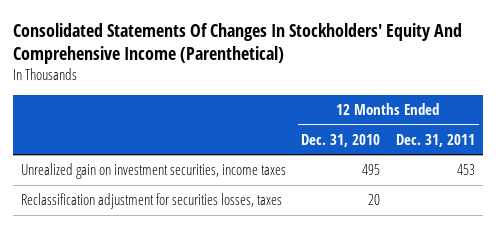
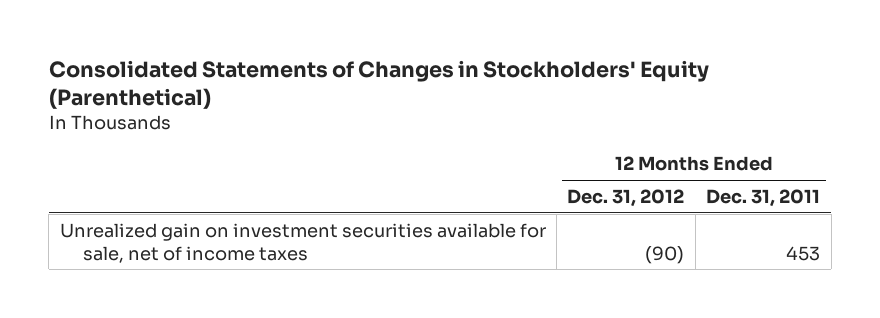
[13,22,463,64] Consolidated Statements Of Changes In Stockholders' Equity And Comprehensive Income (Parenthetical) -> [48,59,709,109] Consolidated Statements of Changes in Stockholders' Equity (Parenthetical)
[301,134,381,148] Dec. 31, 2010 -> none
none -> [567,189,685,208] Dec. 31, 2012
[20,193,282,210] Reclassification adjustment for securities losses, taxes -> none
[20,163,286,180] Unrealized gain on investment securities, income taxes -> [59,222,546,263] Unrealized gain on investment securities available for sale, net of income taxes

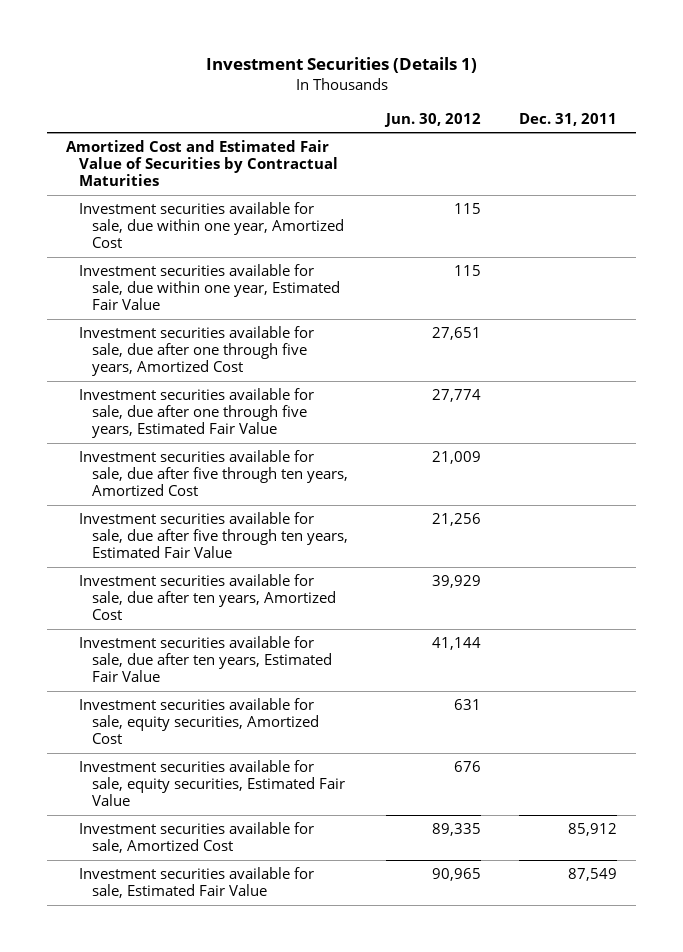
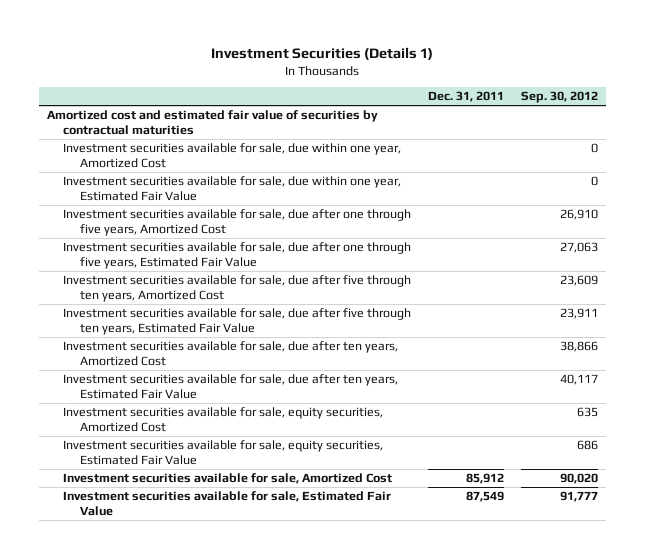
[384,112,482,127] Jun. 30, 2012 -> none
none -> [520,91,598,104] Sep. 30, 2012
[66,140,339,187] Amortized Cost and Estimated Fair Value of Securities by Contractual Maturities -> [46,110,378,136] Amortized cost and estimated fair value of securities by contractual maturities

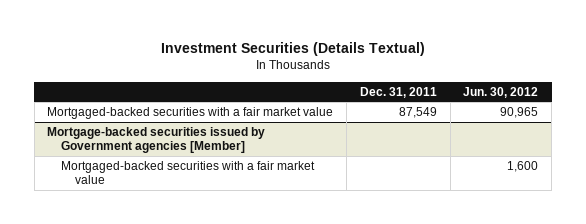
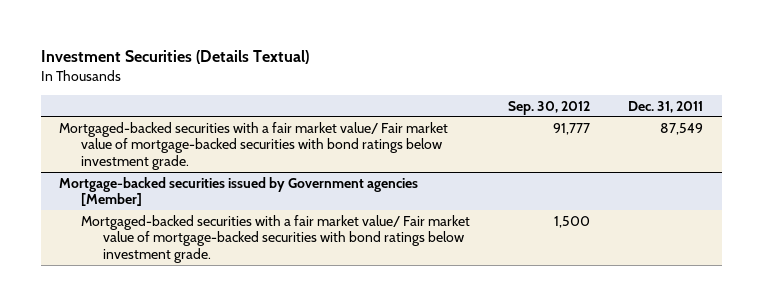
[463,86,539,98] Jun. 30, 2012 -> none
none -> [508,100,591,115] Sep. 30, 2012
[47,107,334,120] Mortgaged-backed securities with a fair market value -> [59,121,449,170] Mortgaged-backed securities with a fair market value/ Fair market value of mortgage-backed securities with bond ratings below investment grade.
[61,161,316,185] Mortgaged-backed securities with a fair market value -> [81,214,471,263] Mortgaged-backed securities with a fair market value/ Fair market value of mortgage-backed securities with bond ratings below investment grade.

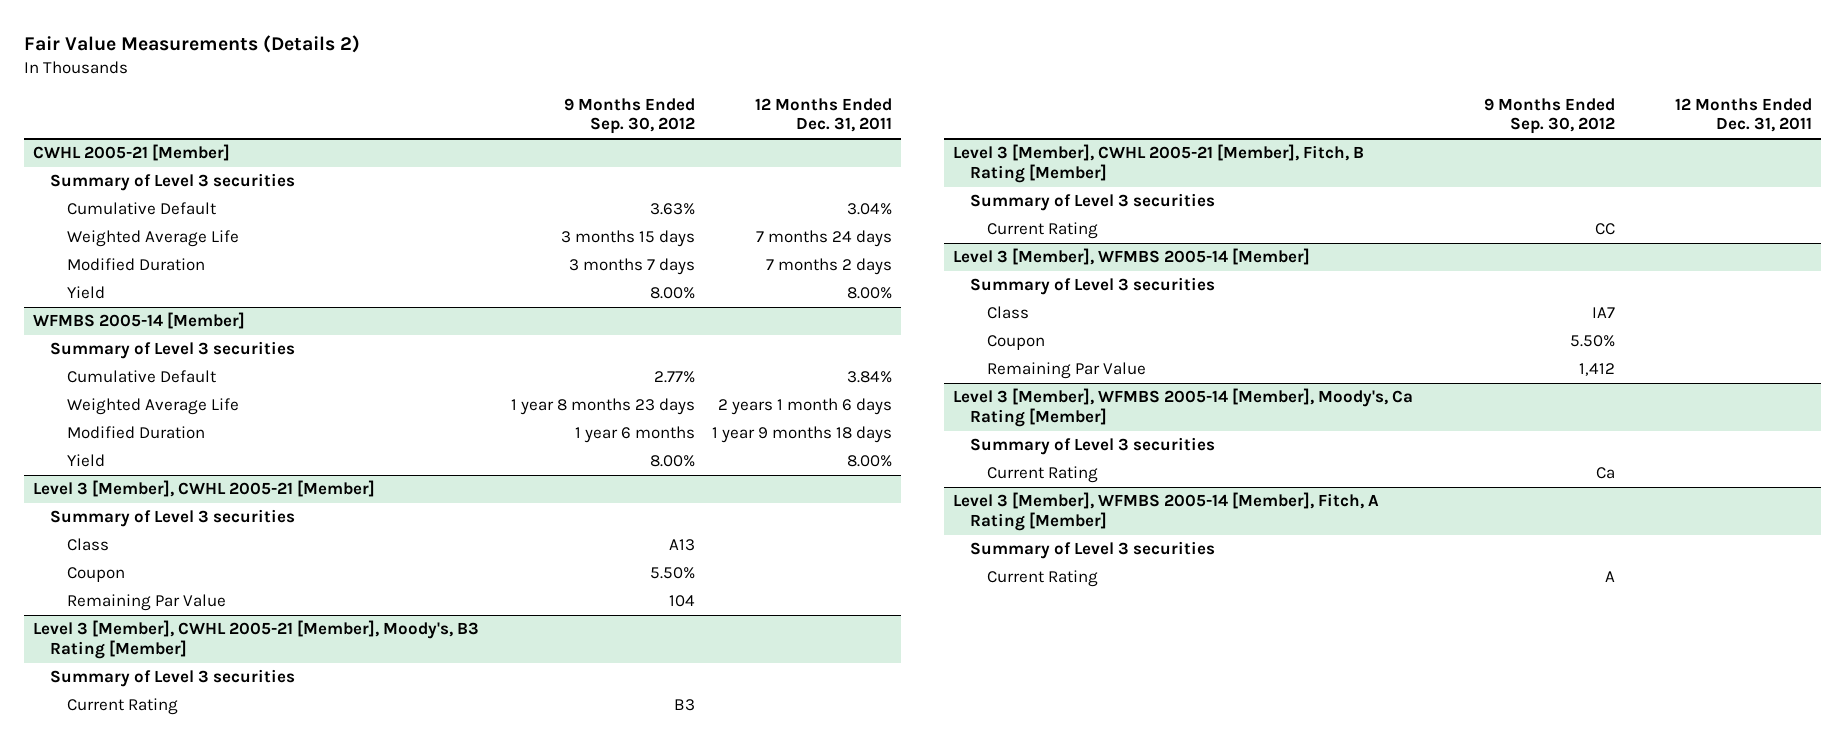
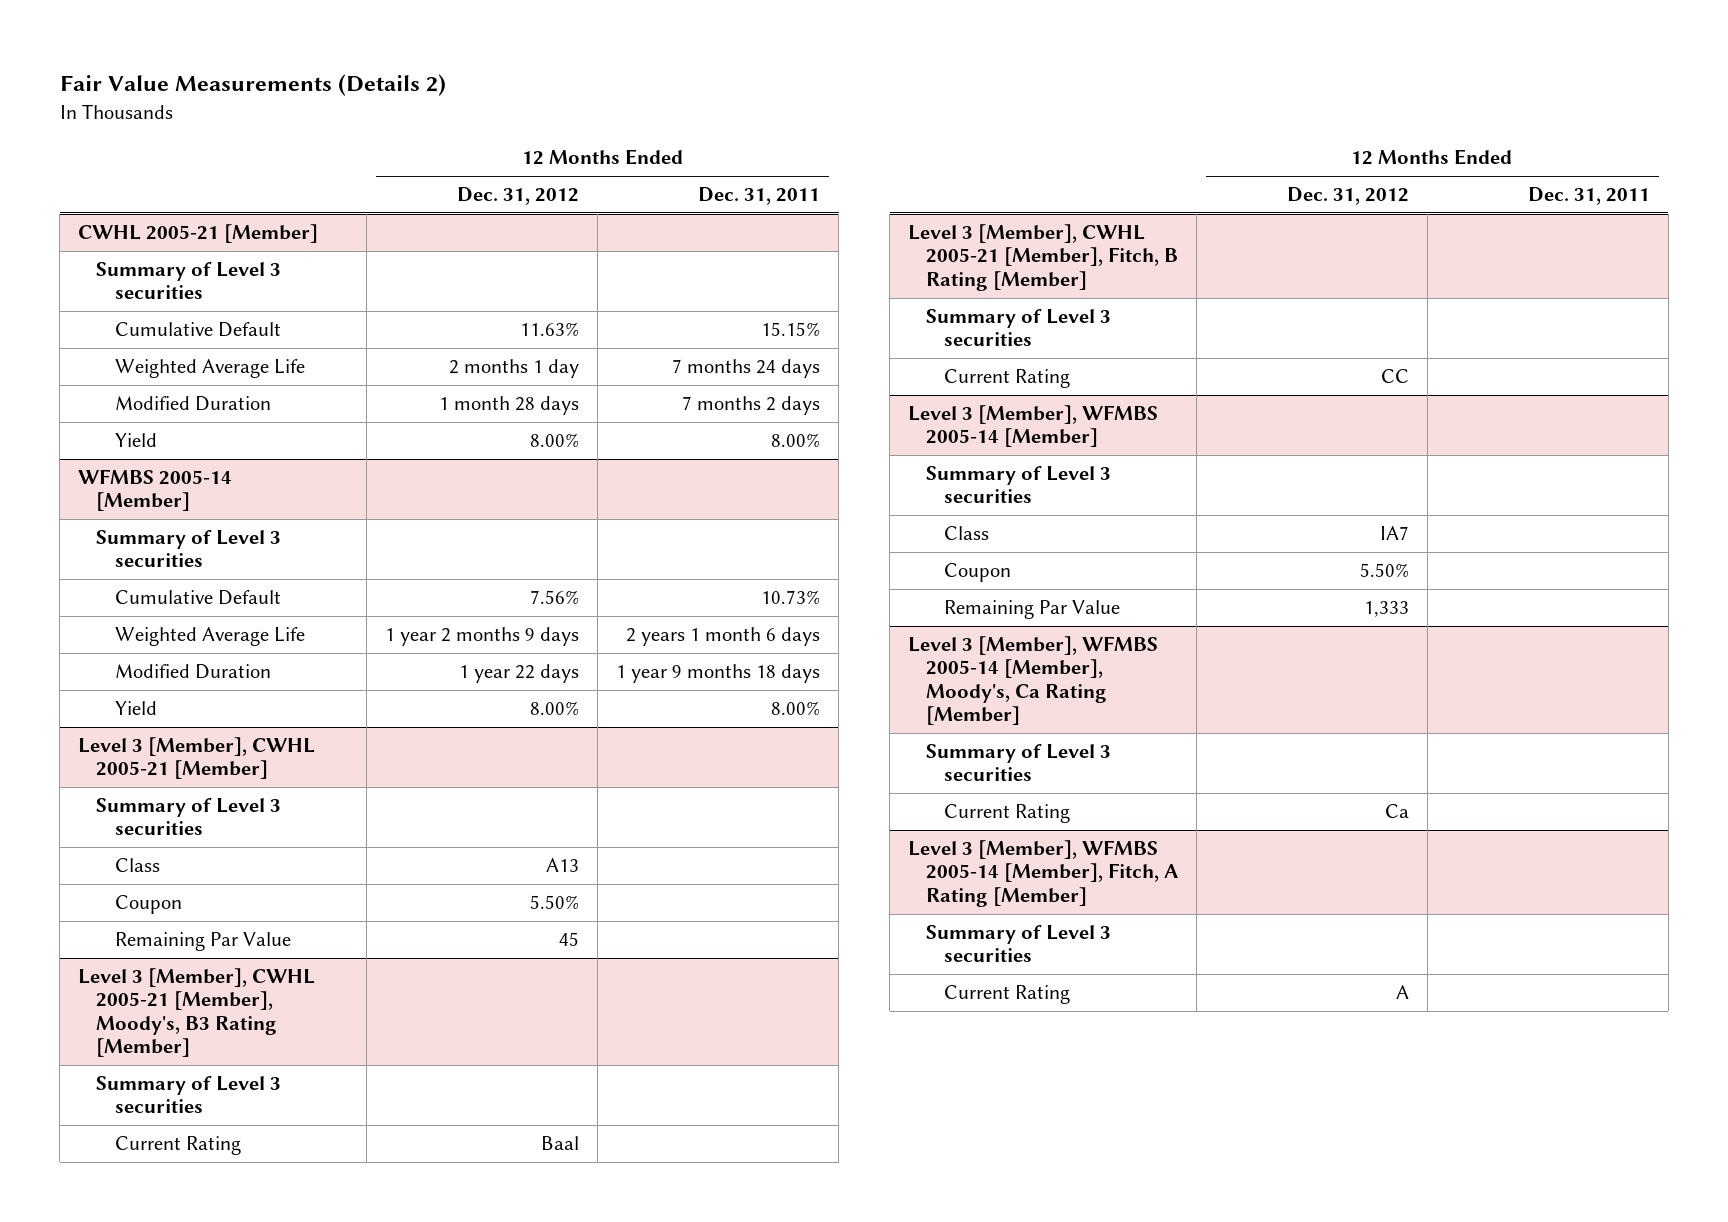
[563,97,695,135] 9 Months Ended Sep. 30, 2012 -> none
none -> [457,187,580,206] Dec. 31, 2012
[847,203,893,216] 3.04% -> [761,322,821,337] 15.15%
[847,371,893,384] 3.84% -> [761,590,821,605] 10.73%

